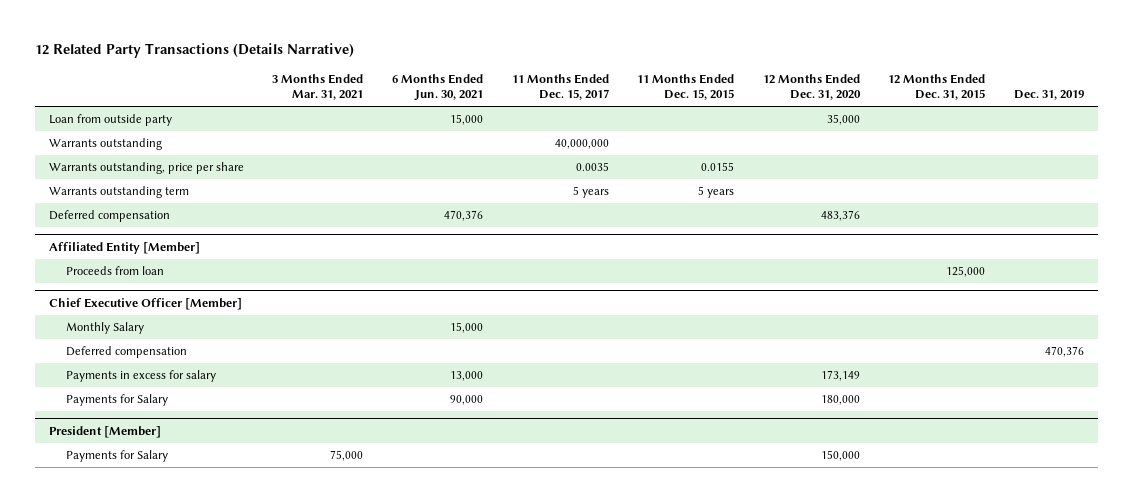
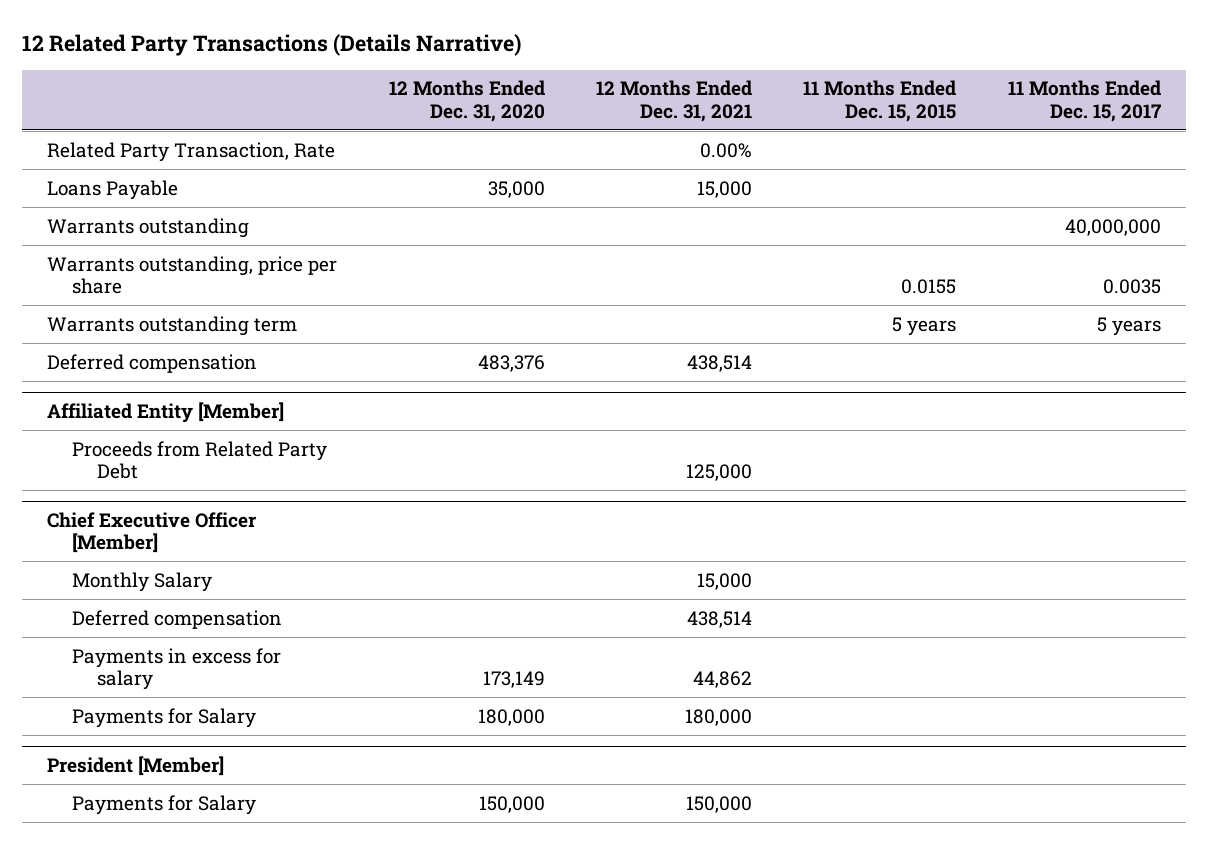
[272,74,364,101] 3 Months Ended Mar. 31, 2021 -> none
[392,74,484,102] 6 Months Ended Jun. 30, 2021 -> none
[888,74,986,101] 12 Months Ended Dec. 31, 2015 -> none
[1014,90,1085,101] Dec. 31, 2019 -> none
none -> [596,80,753,122] 12 Months Ended Dec. 31, 2021
none -> [47,141,336,162] Related Party Transaction, Rate
[48,114,172,127] Loan from outside party -> [47,179,179,200] Loans Payable
[65,266,164,276] Proceeds from loan -> [72,440,328,480] Proceeds from Related Party Debt

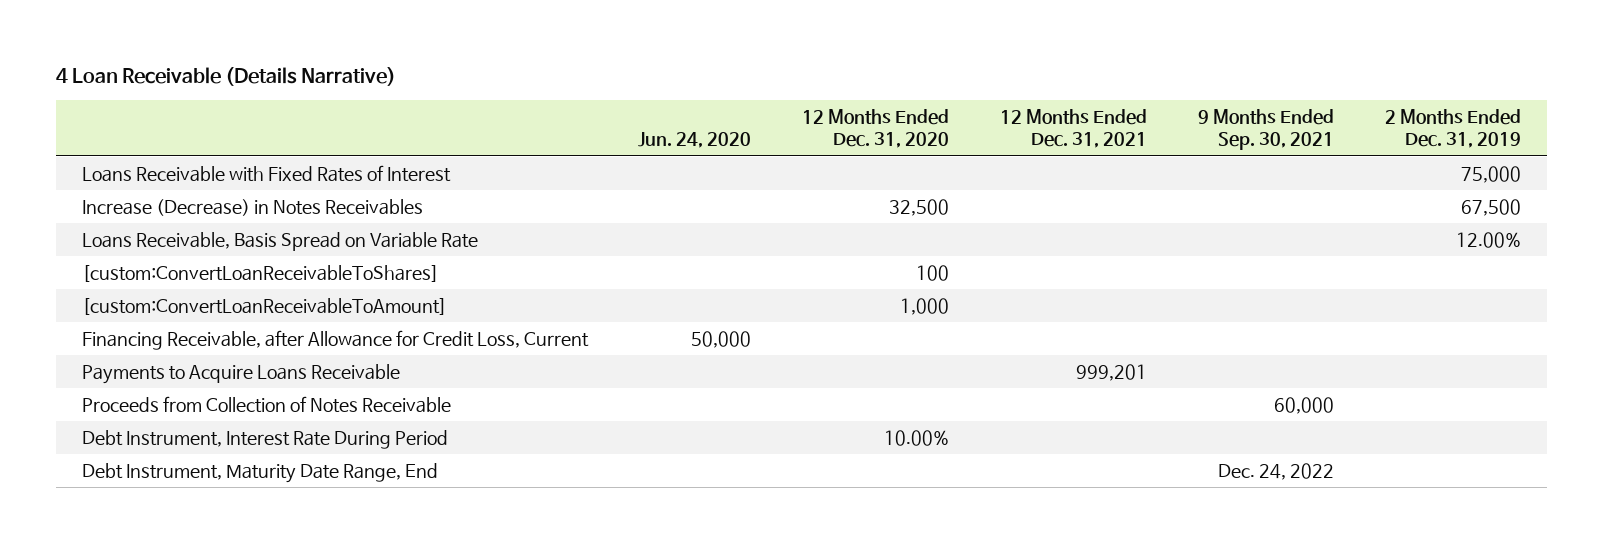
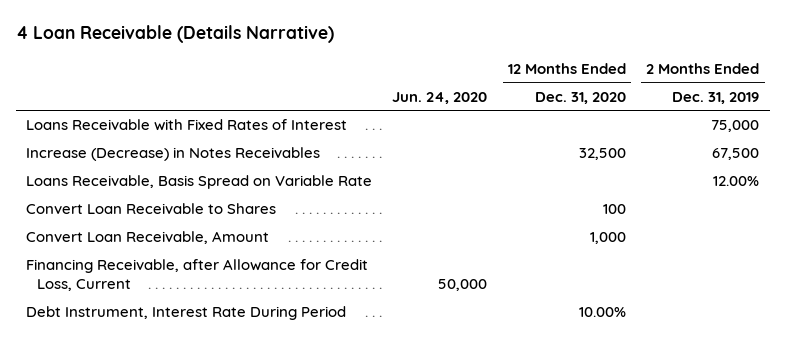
[1000,108,1148,149] 12 Months Ended Dec. 31, 2021 -> none
[1198,108,1335,151] 9 Months Ended Sep. 30, 2021 -> none
[81,264,439,282] [custom:ConvertLoanReceivableToShares] -> [25,203,276,215] Convert Loan Receivable to Shares
[81,297,447,315] [custom:ConvertLoanReceivableToAmount] -> [25,231,269,245] Convert Loan Receivable, Amount
[81,363,400,384] Payments to Acquire Loans Receivable -> none
[81,395,451,413] Proceeds from Collection of Notes Receivable -> none
[81,462,438,483] Debt Instrument, Maturity Date Range, End -> none

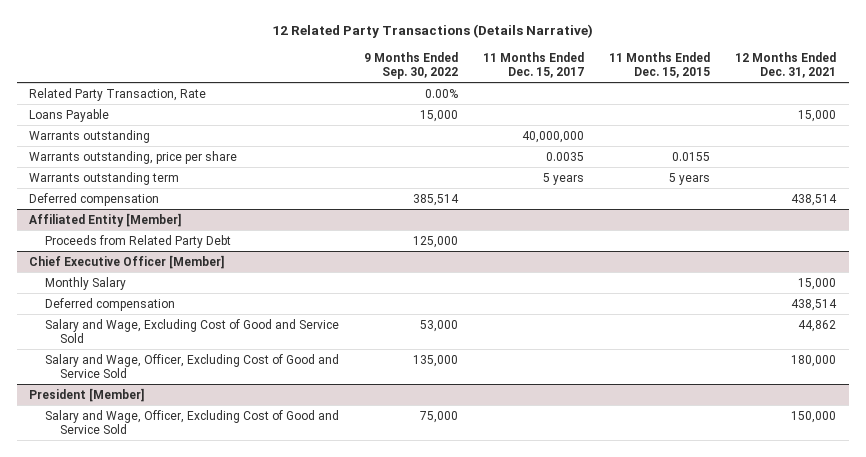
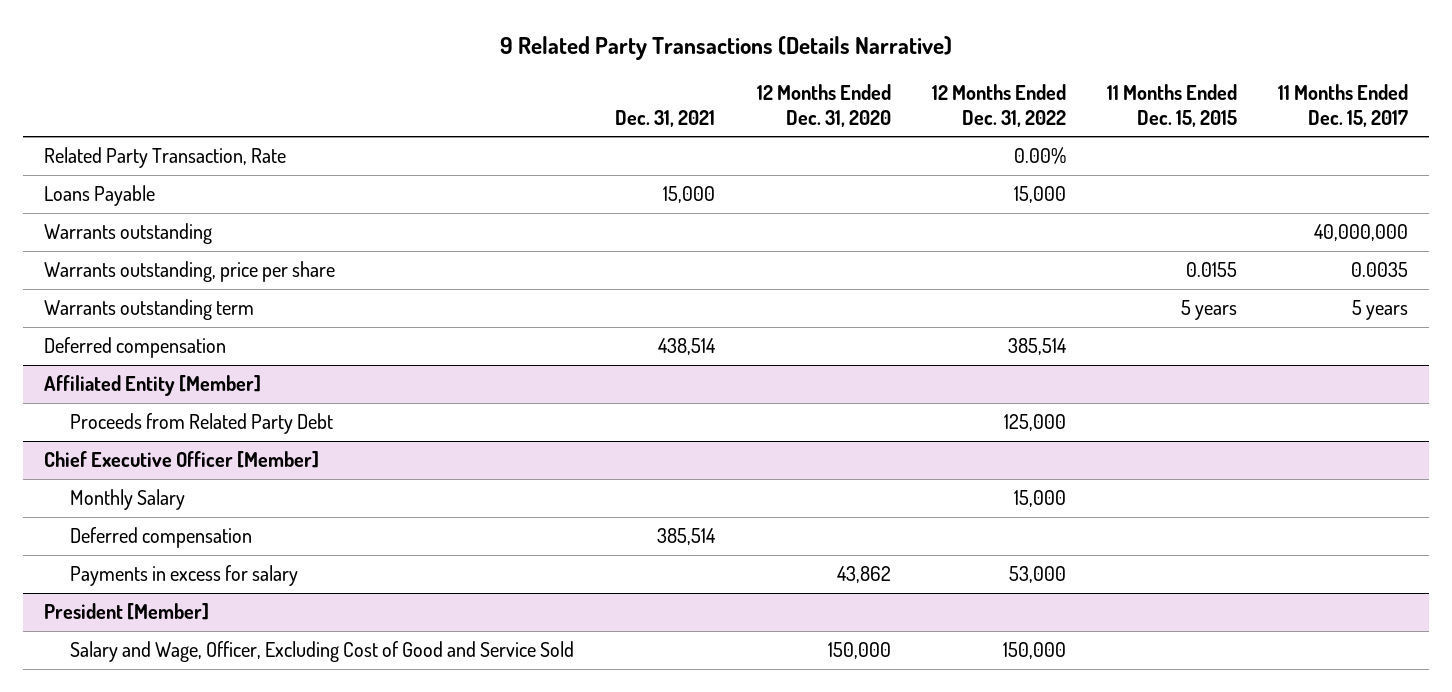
[271,24,593,39] 12 Related Party Transactions (Details Narrative) -> [499,36,952,61] 9 Related Party Transactions (Details Narrative)
[363,51,458,80] 9 Months Ended Sep. 30, 2022 -> none
[735,51,837,79] 12 Months Ended Dec. 31, 2021 -> none
none -> [615,109,716,127] Dec. 31, 2021
none -> [756,84,891,127] 12 Months Ended Dec. 31, 2020
none -> [931,84,1066,127] 12 Months Ended Dec. 31, 2022
[44,353,339,379] Salary and Wage, Officer, Excluding Cost of Good and Service Sold -> none
[44,318,339,344] Salary and Wage, Excluding Cost of Good and Service Sold -> [70,565,299,587] Payments in excess for salary

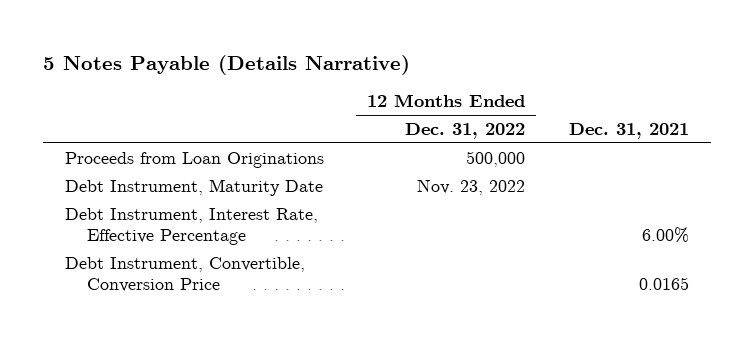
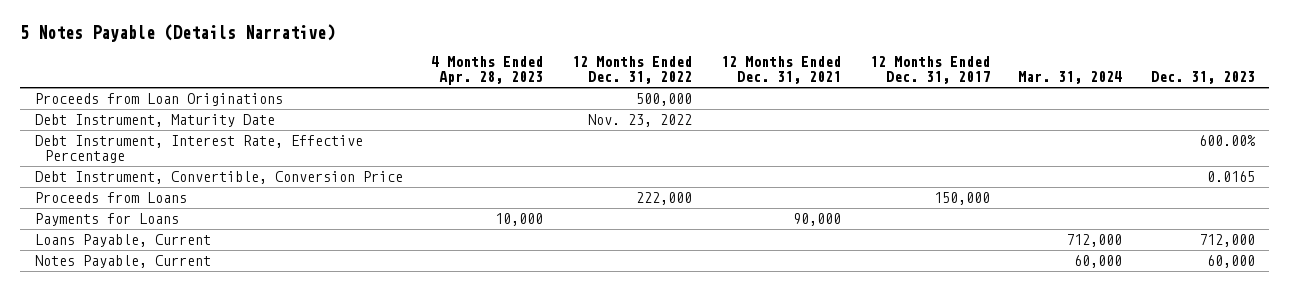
[568,122,689,139] Dec. 31, 2021 -> none
none -> [431,56,544,86] 4 Months Ended Apr. 28, 2023
none -> [720,56,841,85] 12 Months Ended Dec. 31, 2021
none -> [869,56,990,85] 12 Months Ended Dec. 31, 2017
none -> [1018,71,1123,85] Mar. 31, 2024
none -> [1150,71,1255,85] Dec. 31, 2023
none -> [34,192,187,204] Proceeds from Loans
none -> [34,213,179,227] Payments for Loans
none -> [34,234,211,248] Loans Payable, Current
none -> [34,255,211,269] Notes Payable, Current

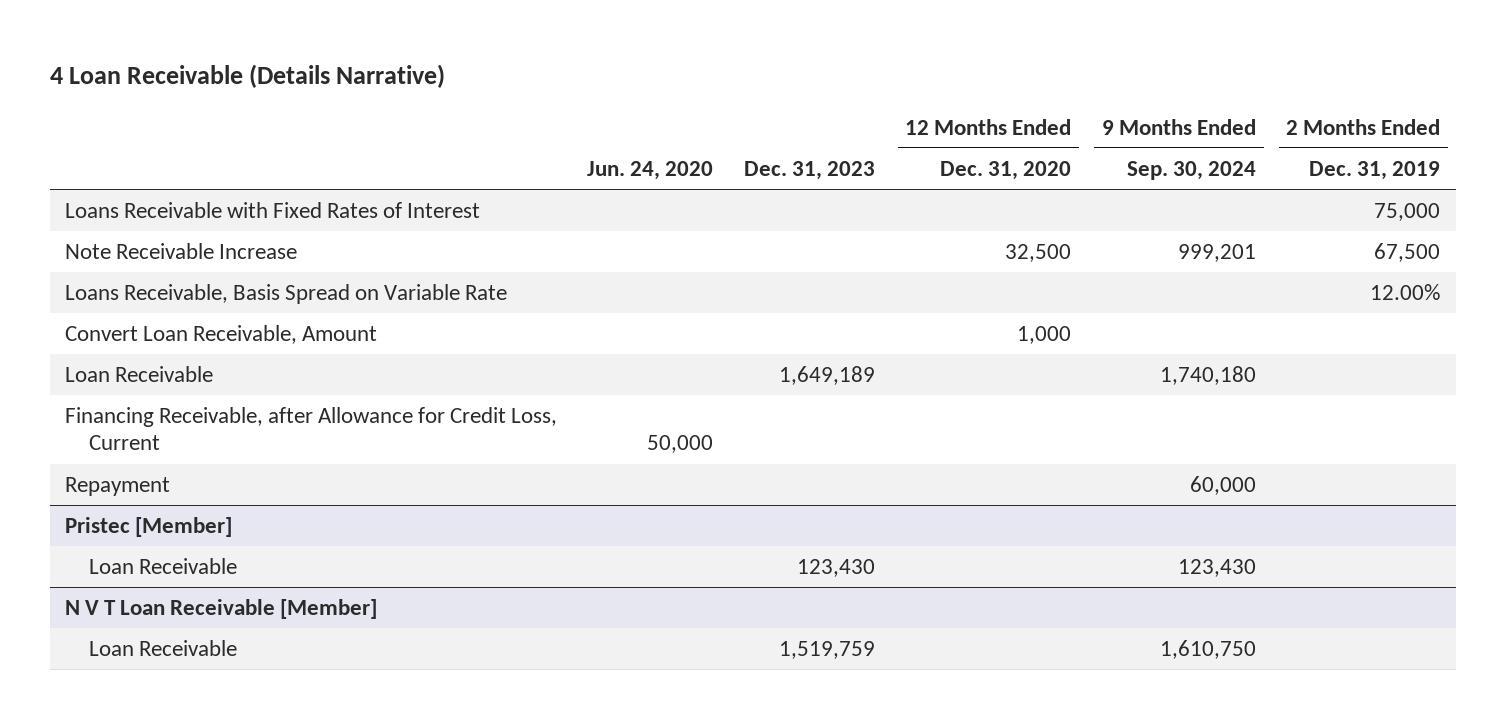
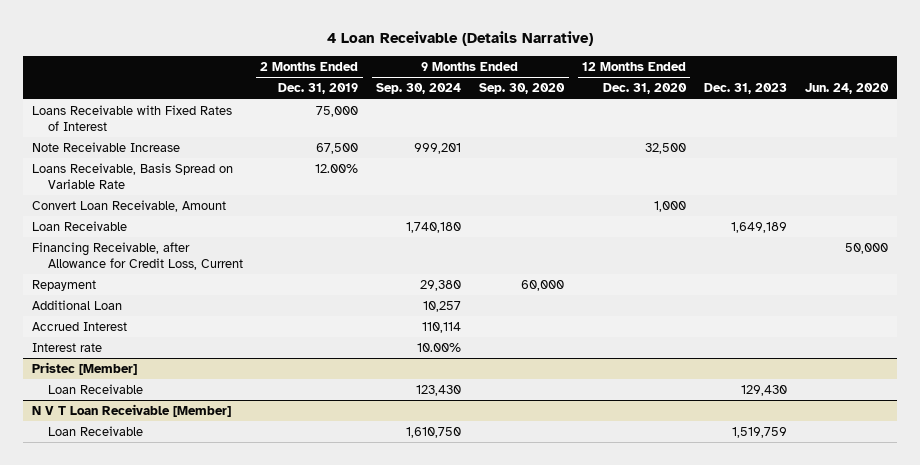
none -> [479,83,566,95] Sep. 30, 2020
[1189,475,1256,495] 60,000 -> [420,280,462,292] 29,380
none -> [32,300,123,311] Additional Loan
none -> [32,322,128,332] Accrued Interest
none -> [32,343,103,353] Interest rate
[796,558,875,577] 123,430 -> [740,385,787,397] 129,430

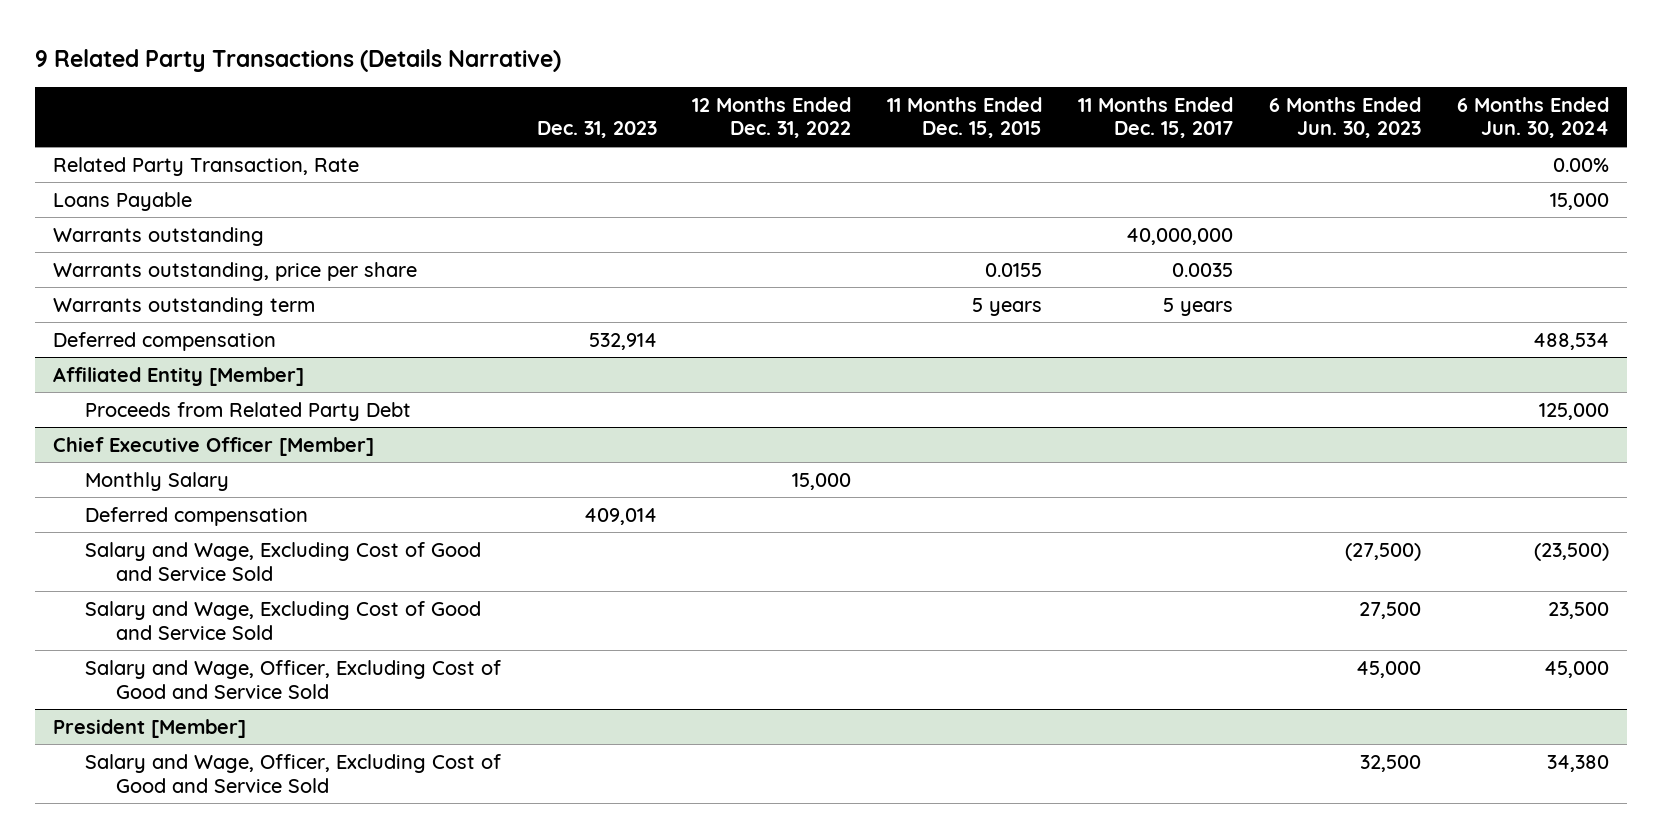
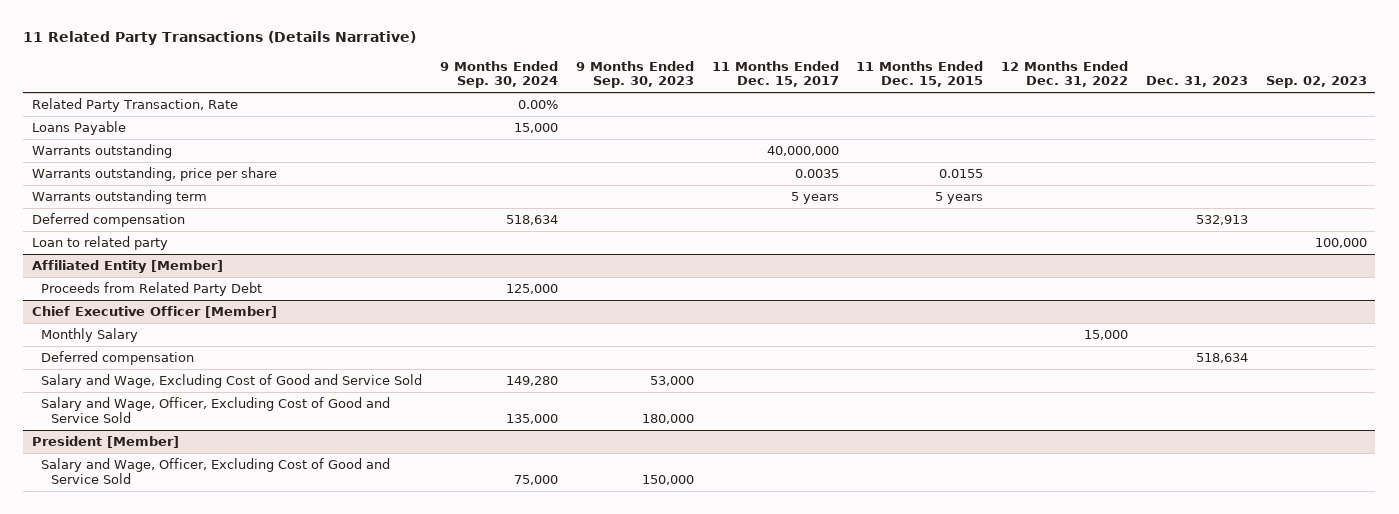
[35,48,562,72] 9 Related Party Transactions (Details Narrative) -> [23,31,417,46] 11 Related Party Transactions (Details Narrative)
[1269,96,1422,139] 6 Months Ended Jun. 30, 2023 -> none
[1457,96,1610,139] 6 Months Ended Jun. 30, 2024 -> none
none -> [440,60,559,89] 9 Months Ended Sep. 30, 2024
none -> [575,60,694,89] 9 Months Ended Sep. 30, 2023
none -> [1265,76,1367,89] Sep. 02, 2023
[588,332,657,350] 532,914 -> [1195,215,1248,226] 532,913
none -> [32,236,169,251] Loan to related party
[84,541,481,581] Salary and Wage, Excluding Cost of Good and Service Sold -> none
[583,507,657,525] 409,014 -> [1195,353,1248,364] 518,634

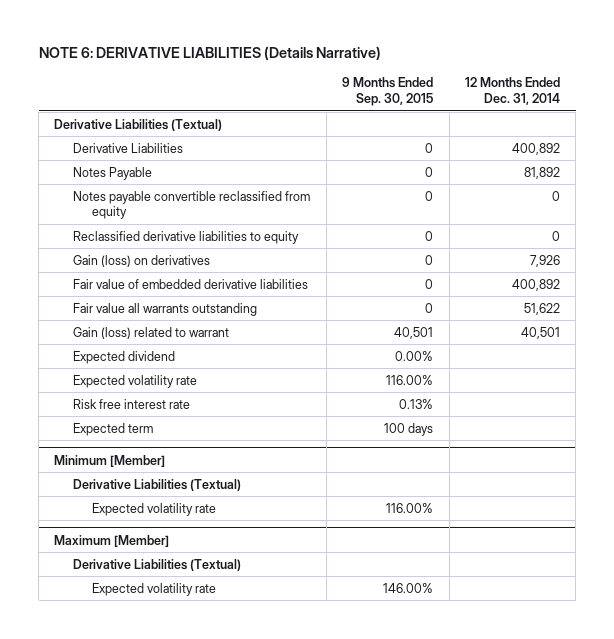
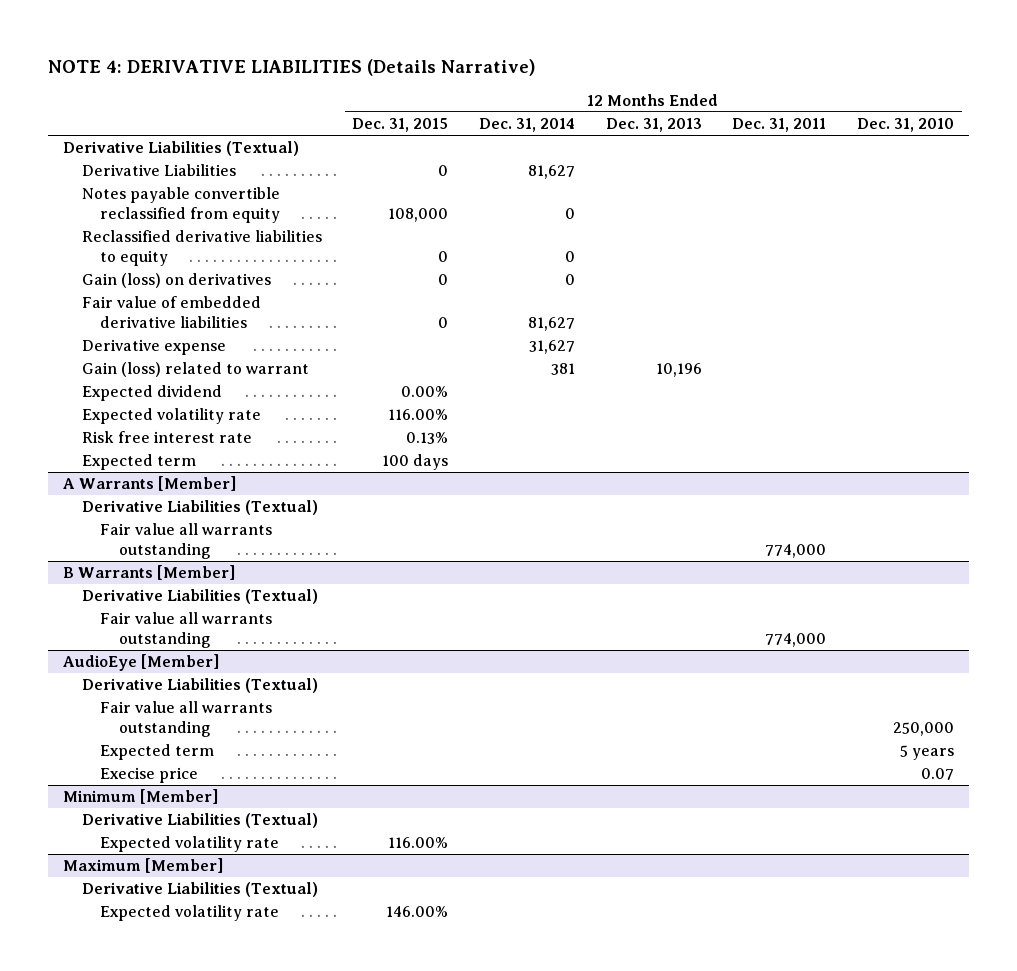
[38,46,381,61] NOTE 6: DERIVATIVE LIABILITIES (Details Narrative) -> [48,58,537,76] NOTE 4: DERIVATIVE LIABILITIES (Details Narrative)
[342,77,434,107] 9 Months Ended Sep. 30, 2015 -> none
none -> [352,118,449,133] Dec. 31, 2015
none -> [605,118,702,133] Dec. 31, 2013
none -> [732,118,827,133] Dec. 31, 2011
none -> [857,118,955,133] Dec. 31, 2010
[73,166,153,180] Notes Payable -> none
[511,142,560,155] 400,892 -> [528,165,576,180] 81,627
[73,302,258,316] Fair value all warrants outstanding -> none
[529,254,560,267] 7,926 -> [565,274,576,286] 0
[511,278,560,291] 400,892 -> [528,316,576,331] 81,627
none -> [81,339,226,356] Derivative expense
[520,326,560,339] 40,501 -> [551,363,576,376] 381
none -> [63,476,237,492] A Warrants [Member]
none -> [81,500,318,516] Derivative Liabilities (Textual)
none -> [100,523,273,559] Fair value all warrants outstanding
none -> [63,565,236,581] B Warrants [Member]
none -> [81,589,318,605] Derivative Liabilities (Textual)
none -> [100,612,273,648] Fair value all warrants outstanding
none -> [63,654,220,672] AudioEye [Member]
none -> [81,678,318,694] Derivative Liabilities (Textual)
none -> [100,701,273,737] Fair value all warrants outstanding
none -> [100,744,215,761] Expected term
none -> [100,767,199,784] Execise price

